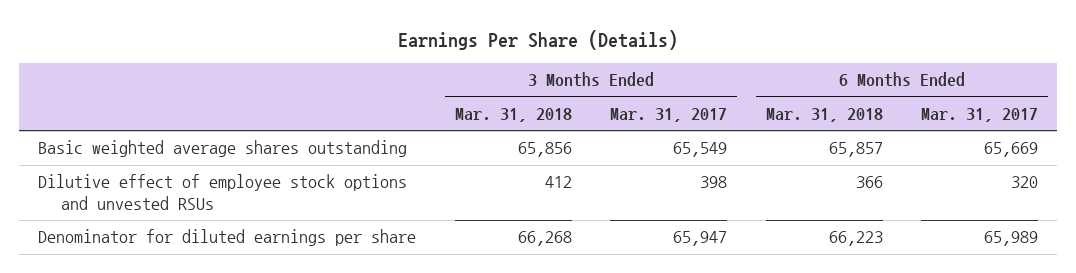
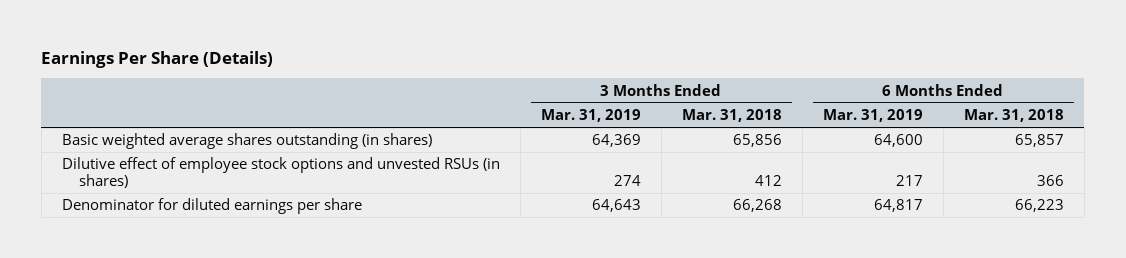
[610,107,728,122] Mar. 31, 2017 -> none
[921,107,1039,122] Mar. 31, 2017 -> none
none -> [540,109,641,123] Mar. 31, 2019
none -> [822,109,923,123] Mar. 31, 2019
[37,140,407,158] Basic weighted average shares outstanding -> [61,133,432,150] Basic weighted average shares outstanding (in shares)
[37,174,407,210] Dilutive effect of employee stock options and unvested RSUs -> [61,157,500,189] Dilutive effect of employee stock options and unvested RSUs (in shares)

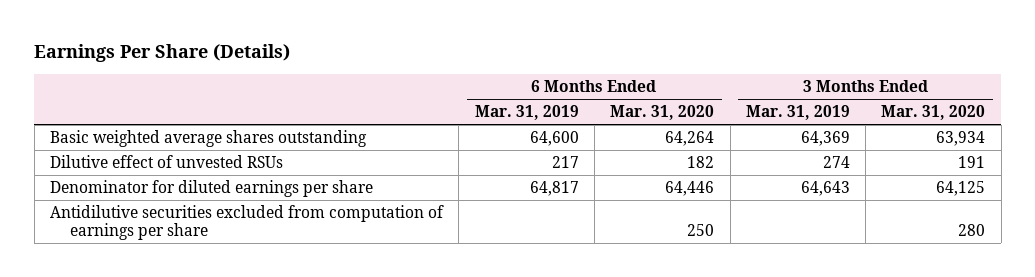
[681,109,782,123] Mar. 31, 2018 -> none
[963,109,1064,123] Mar. 31, 2018 -> none
none -> [610,105,715,121] Mar. 31, 2020
none -> [881,105,986,121] Mar. 31, 2020
[61,133,432,150] Basic weighted average shares outstanding (in shares) -> [49,130,367,148] Basic weighted average shares outstanding
[61,157,500,189] Dilutive effect of employee stock options and unvested RSUs (in shares) -> [49,155,283,169] Dilutive effect of unvested RSUs
none -> [49,205,444,241] Antidilutive securities excluded from computation of earnings per share

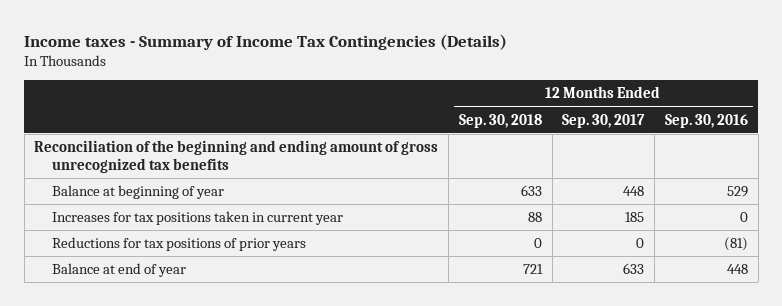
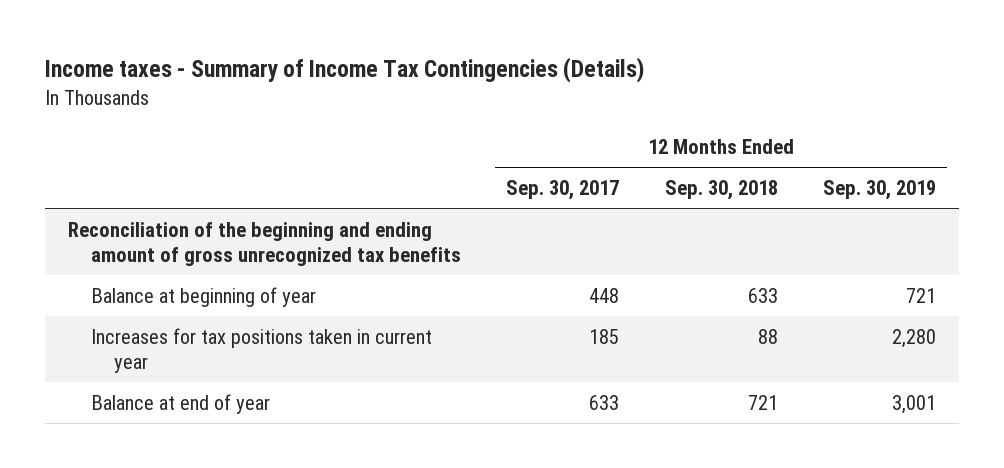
[664,113,748,128] Sep. 30, 2016 -> none
none -> [823,180,937,201] Sep. 30, 2019
[51,237,306,252] Reductions for tax positions of prior years -> none

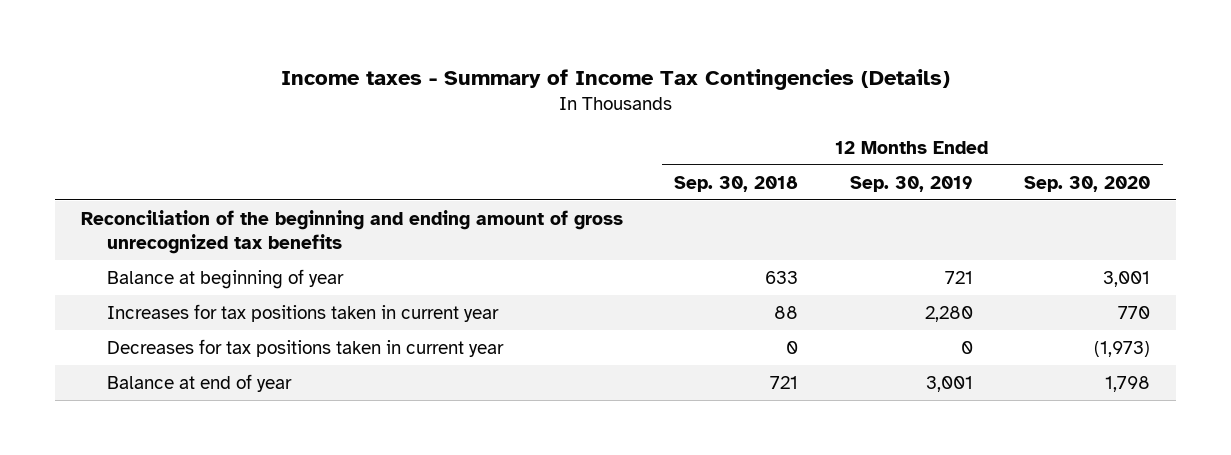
[506,180,620,201] Sep. 30, 2017 -> none
none -> [1024,175,1151,192] Sep. 30, 2020
none -> [107,339,505,358] Decreases for tax positions taken in current year

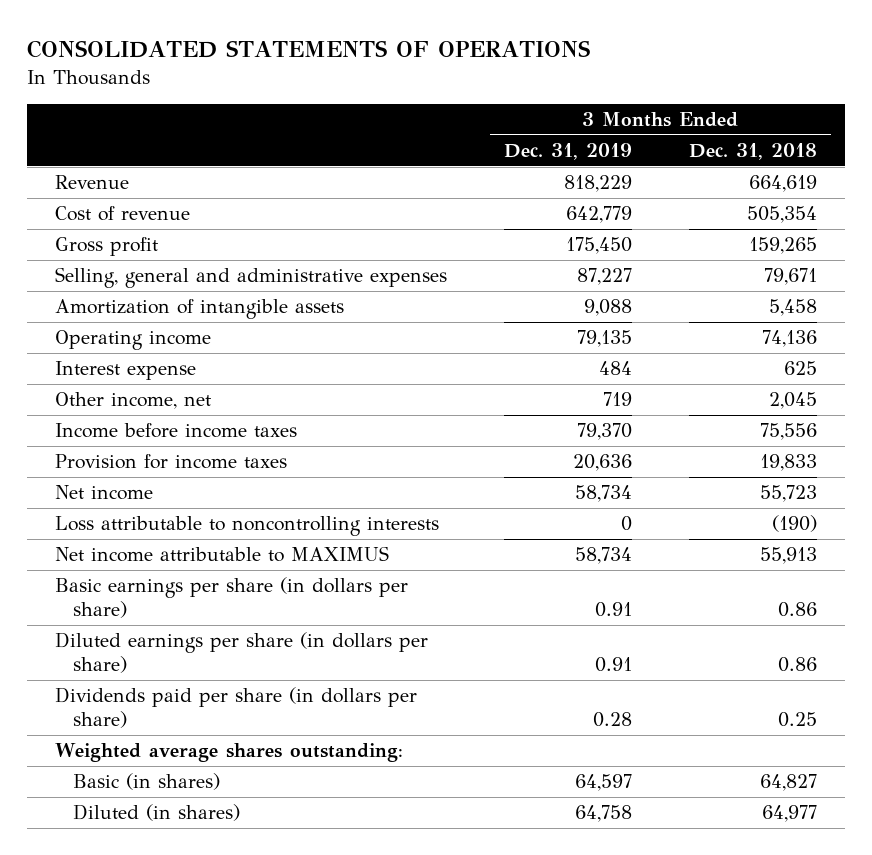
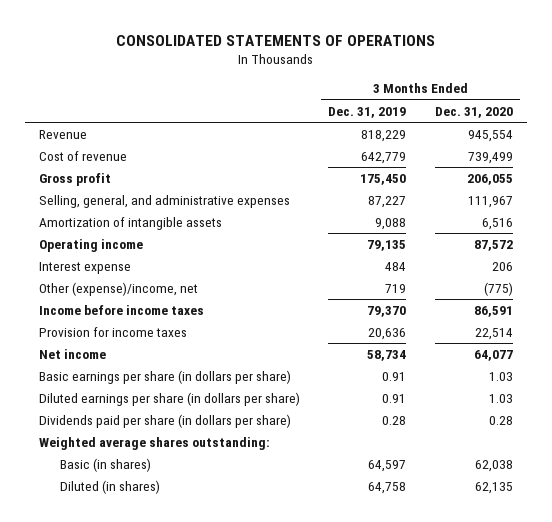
[688,143,817,161] Dec. 31, 2018 -> none
none -> [434,106,513,118] Dec. 31, 2020
[55,267,448,289] Selling, general and administrative expenses -> [39,194,291,208] Selling, general, and administrative expenses
[55,392,212,410] Other income, net -> [39,281,199,296] Other (expense)/income, net
[55,516,440,537] Loss attributable to noncontrolling interests -> none
[55,546,390,563] Net income attributable to MAXIMUS -> none

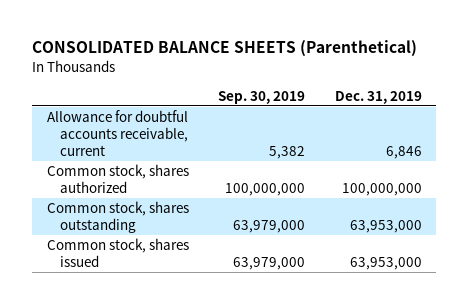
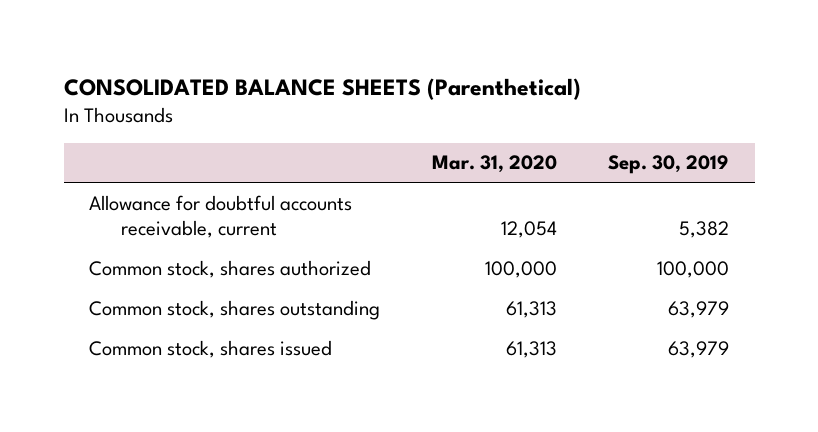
[334,90,422,104] Dec. 31, 2019 -> none
none -> [431,155,557,174] Mar. 31, 2020
[225,183,306,197] 100,000,000 -> [657,260,730,278] 100,000
[233,220,306,234] 63,979,000 -> [668,300,730,318] 63,979
[233,257,306,271] 63,979,000 -> [668,340,730,358] 63,979

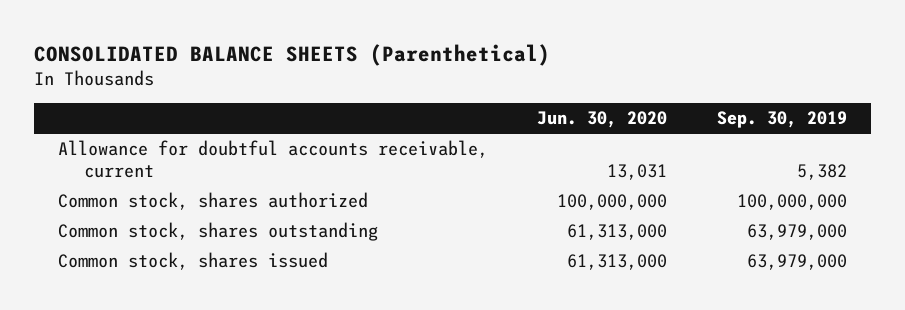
[431,155,557,174] Mar. 31, 2020 -> none
none -> [537,111,668,129] Jun. 30, 2020
[657,260,730,278] 100,000 -> [736,194,847,211] 100,000,000
[668,300,730,318] 63,979 -> [746,224,847,241] 63,979,000
[668,340,730,358] 63,979 -> [746,254,847,271] 63,979,000

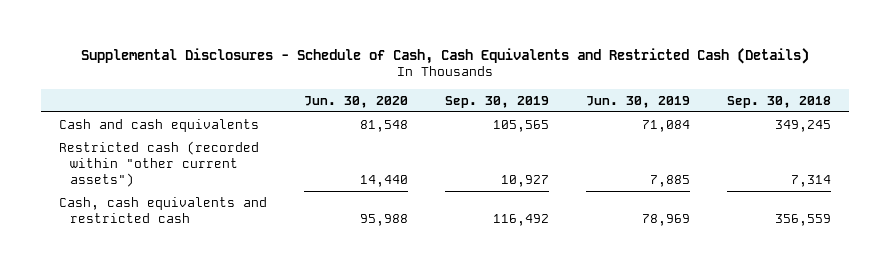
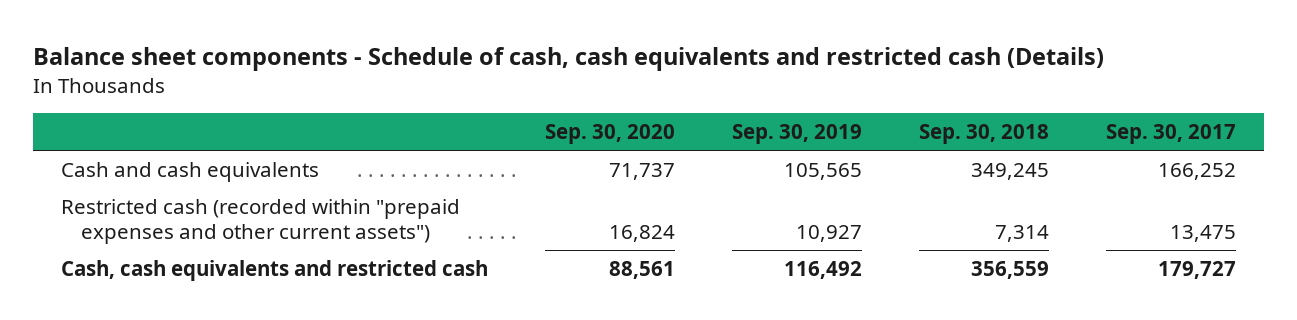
[80,47,809,64] Supplemental Disclosures - Schedule of Cash, Cash Equivalents and Restricted Cash (Details) -> [33,47,1105,72] Balance sheet components - Schedule of cash, cash equivalents and restricted cash (Details)
[303,95,408,108] Jun. 30, 2020 -> none
[585,95,690,108] Jun. 30, 2019 -> none
none -> [545,124,676,145] Sep. 30, 2020
none -> [1105,124,1236,145] Sep. 30, 2017
[59,140,260,187] Restricted cash (recorded within "other current assets") -> [61,198,461,245] Restricted cash (recorded within "prepaid expenses and other current assets")

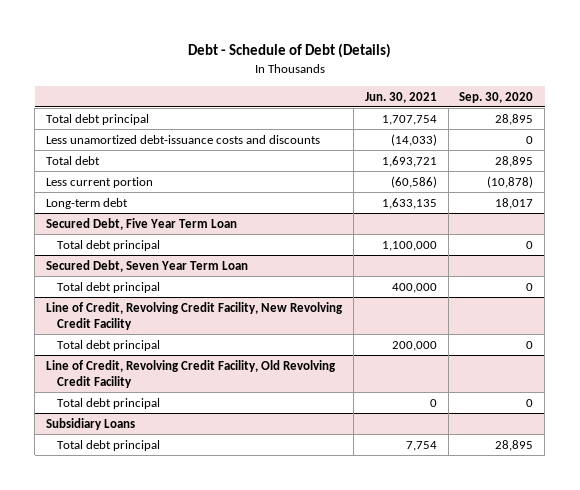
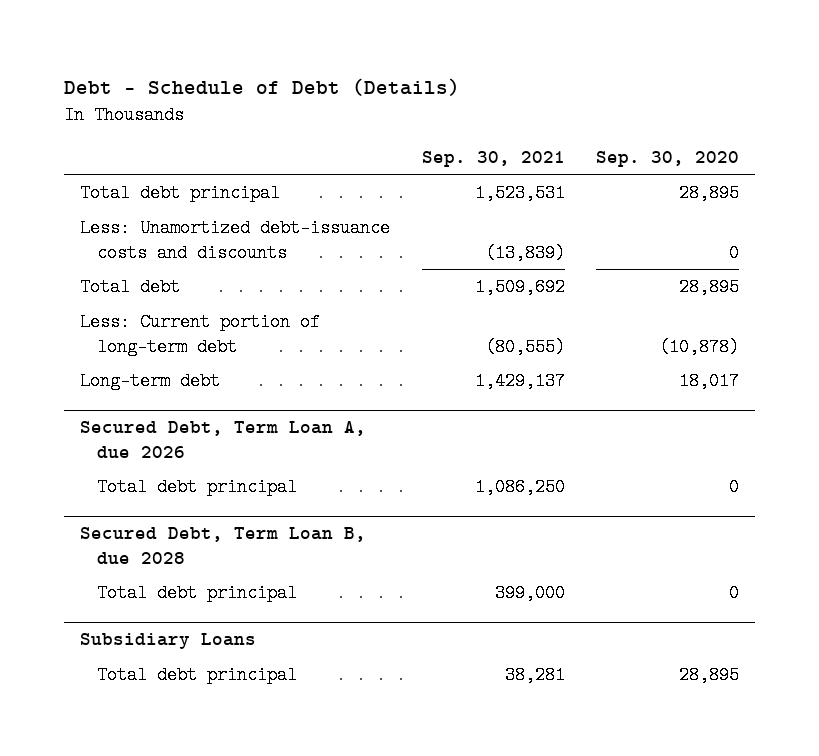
[364,91,437,103] Jun. 30, 2021 -> none
none -> [421,150,565,167] Sep. 30, 2021
[46,134,321,144] Less unamortized debt-issuance costs and discounts -> [80,219,391,262] Less: Unamortized debt-issuance costs and discounts
[46,176,154,188] Less current portion -> [80,313,321,356] Less: Current portion of long-term debt
[46,217,238,230] Secured Debt, Five Year Term Loan -> none
[56,239,160,251] Total debt principal -> none
[46,259,249,272] Secured Debt, Seven Year Term Loan -> none
[56,281,160,293] Total debt principal -> none
[46,301,344,331] Line of Credit, Revolving Credit Facility, New Revolving Credit Facility -> none
none -> [80,421,367,458] Secured Debt, Term Loan A, due 2026
[46,359,337,389] Line of Credit, Revolving Credit Facility, Old Revolving Credit Facility -> none
none -> [80,527,367,564] Secured Debt, Term Loan B, due 2028

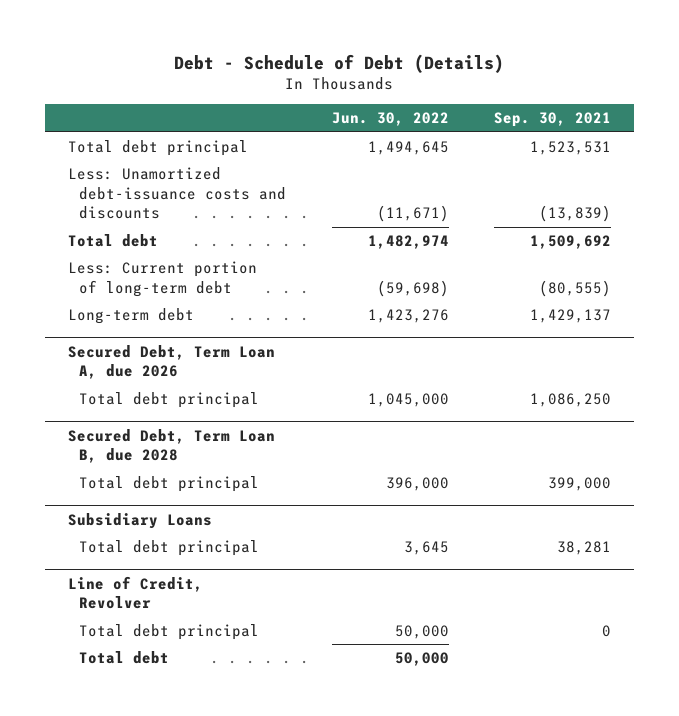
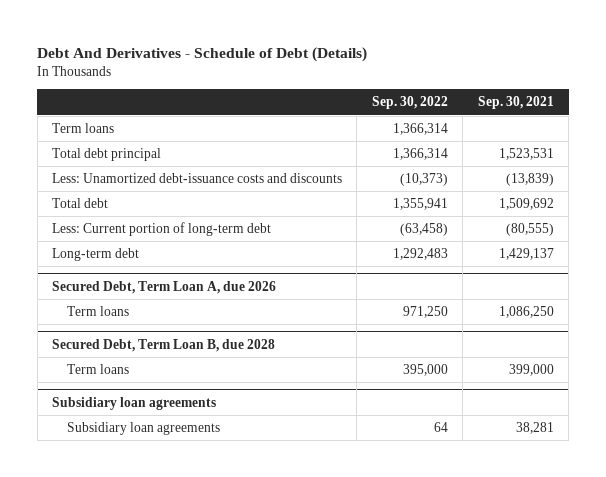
[174,53,505,73] Debt - Schedule of Debt (Details) -> [37,46,368,62] Debt And Derivatives - Schedule of Debt (Details)
[331,112,449,127] Jun. 30, 2022 -> none
none -> [371,96,448,110] Sep. 30, 2022
none -> [52,123,115,134] Term loans
[79,391,260,408] Total debt principal -> [66,306,129,317] Term loans
[67,575,203,610] Line of Credit, Revolver -> none
[79,623,260,640] Total debt principal -> none
[79,650,170,664] Total debt -> none
[79,475,260,492] Total debt principal -> [66,364,129,375] Term loans
[67,512,212,529] Subsidiary Loans -> [52,396,217,410] Subsidiary loan agreements
[79,539,260,556] Total debt principal -> [66,422,220,436] Subsidiary loan agreements

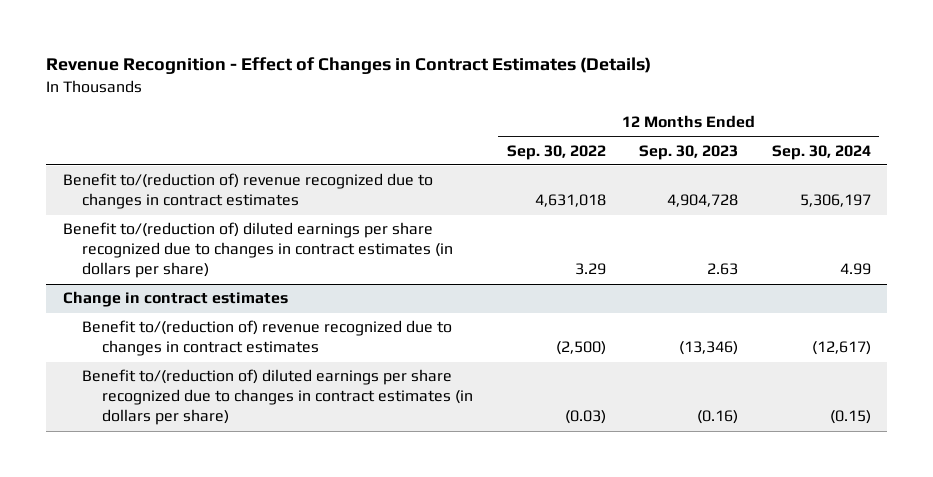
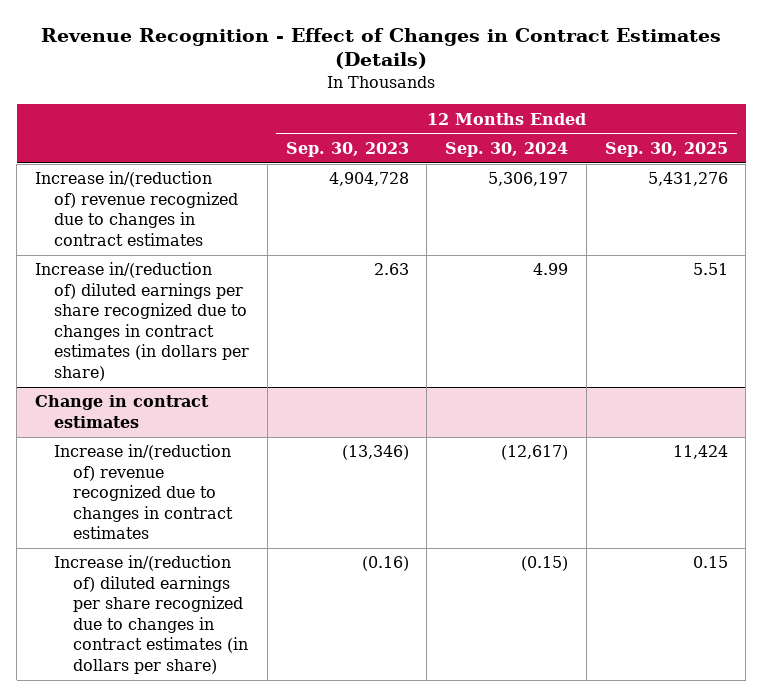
[506,144,606,160] Sep. 30, 2022 -> none
none -> [604,141,728,157] Sep. 30, 2025
[62,173,433,210] Benefit to/(reduction of) revenue recognized due to changes in contract estimates -> [34,171,239,246] Increase in/(reduction of) revenue recognized due to changes in contract estimates
[62,222,454,279] Benefit to/(reduction of) diluted earnings per share recognized due to changes in contract estimates (in dollars per share) -> [34,262,250,381] Increase in/(reduction of) diluted earnings per share recognized due to changes in contract estimates (in dollars per share)
[82,320,453,357] Benefit to/(reduction of) revenue recognized due to changes in contract estimates -> [54,444,234,540] Increase in/(reduction of) revenue recognized due to changes in contract estimates
[82,369,474,426] Benefit to/(reduction of) diluted earnings per share recognized due to changes in contract estimates (in dollars per share) -> [54,555,249,674] Increase in/(reduction of) diluted earnings per share recognized due to changes in contract estimates (in dollars per share)

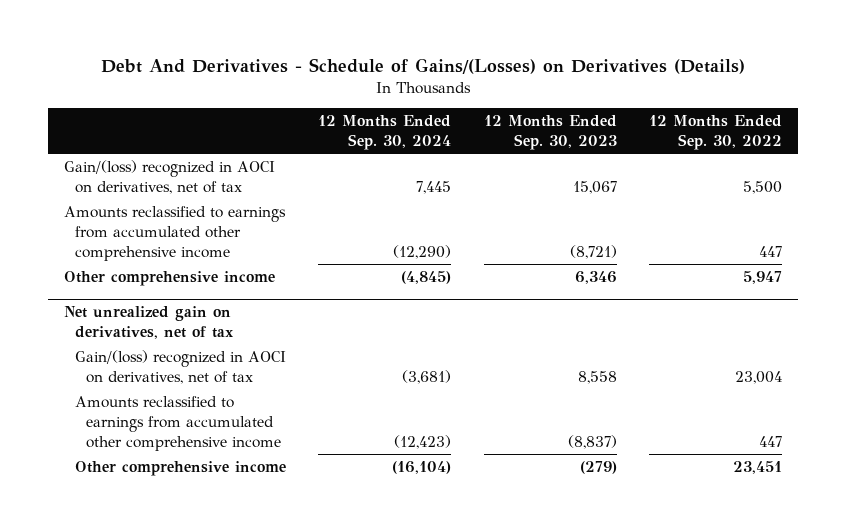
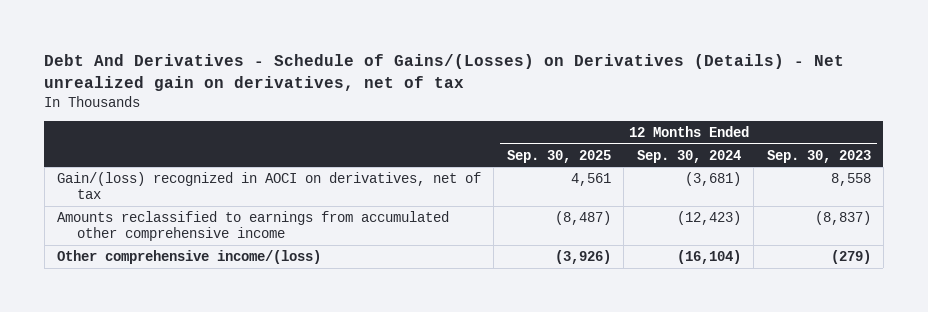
[101,57,746,74] Debt And Derivatives - Schedule of Gains/(Losses) on Derivatives (Details) -> [44,54,845,91] Debt And Derivatives - Schedule of Gains/(Losses) on Derivatives (Details) - Net unrealized gain on derivatives, net of tax
[649,114,783,151] 12 Months Ended Sep. 30, 2022 -> none
none -> [506,149,611,163] Sep. 30, 2025
[63,159,275,194] Gain/(loss) recognized in AOCI on derivatives, net of tax -> none
[63,205,286,262] Amounts reclassified to earnings from accumulated other comprehensive income -> none
[63,270,275,286] Other comprehensive income -> none
[63,305,235,340] Net unrealized gain on derivatives, net of tax -> none
[75,460,287,476] Other comprehensive income -> [57,249,322,264] Other comprehensive income/(loss)

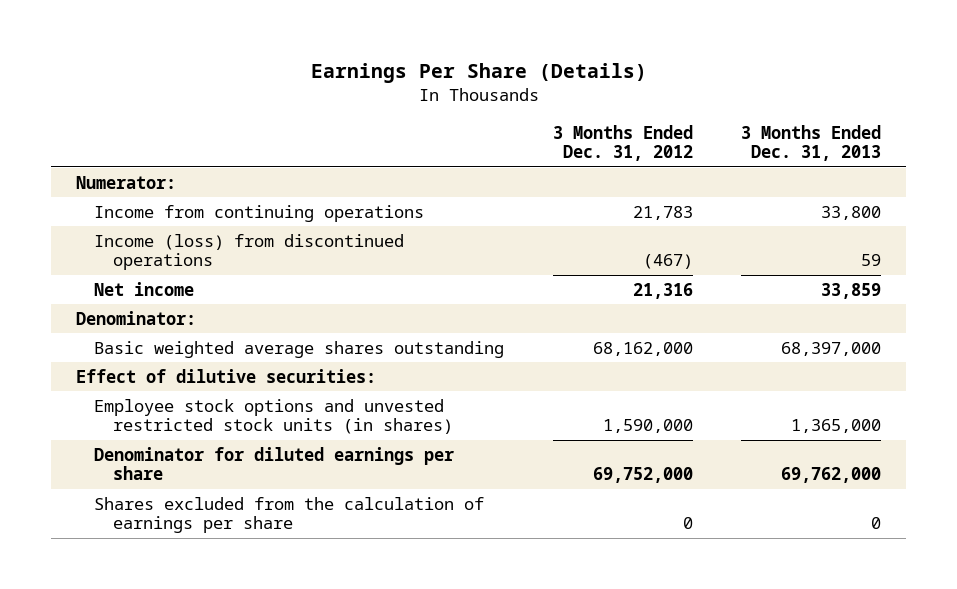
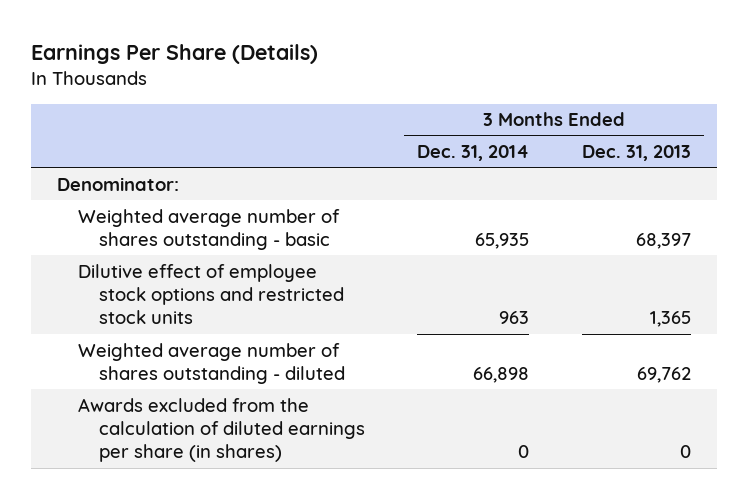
[552,124,693,162] 3 Months Ended Dec. 31, 2012 -> none
none -> [417,145,530,162] Dec. 31, 2014
[75,175,176,189] Numerator: -> none
[94,204,425,222] Income from continuing operations -> none
[94,233,405,271] Income (loss) from discontinued operations -> none
[94,281,195,296] Net income -> none
[75,368,376,383] Effect of dilutive securities: -> none
[94,446,455,481] Denominator for diluted earnings per share -> none
[94,340,505,358] Basic weighted average shares outstanding -> [78,208,341,250] Weighted average number of shares outstanding - basic
[781,341,882,356] 68,397,000 -> [635,232,691,249] 68,397
[94,398,453,435] Employee stock options and unvested restricted stock units (in shares) -> [78,263,345,325] Dilutive effect of employee stock options and restricted stock units
[791,419,882,434] 1,365,000 -> [649,311,691,328] 1,365
none -> [78,342,346,384] Weighted average number of shares outstanding - diluted
[94,496,485,534] Shares excluded from the calculation of earnings per share -> [78,397,366,463] Awards excluded from the calculation of diluted earnings per share (in shares)

